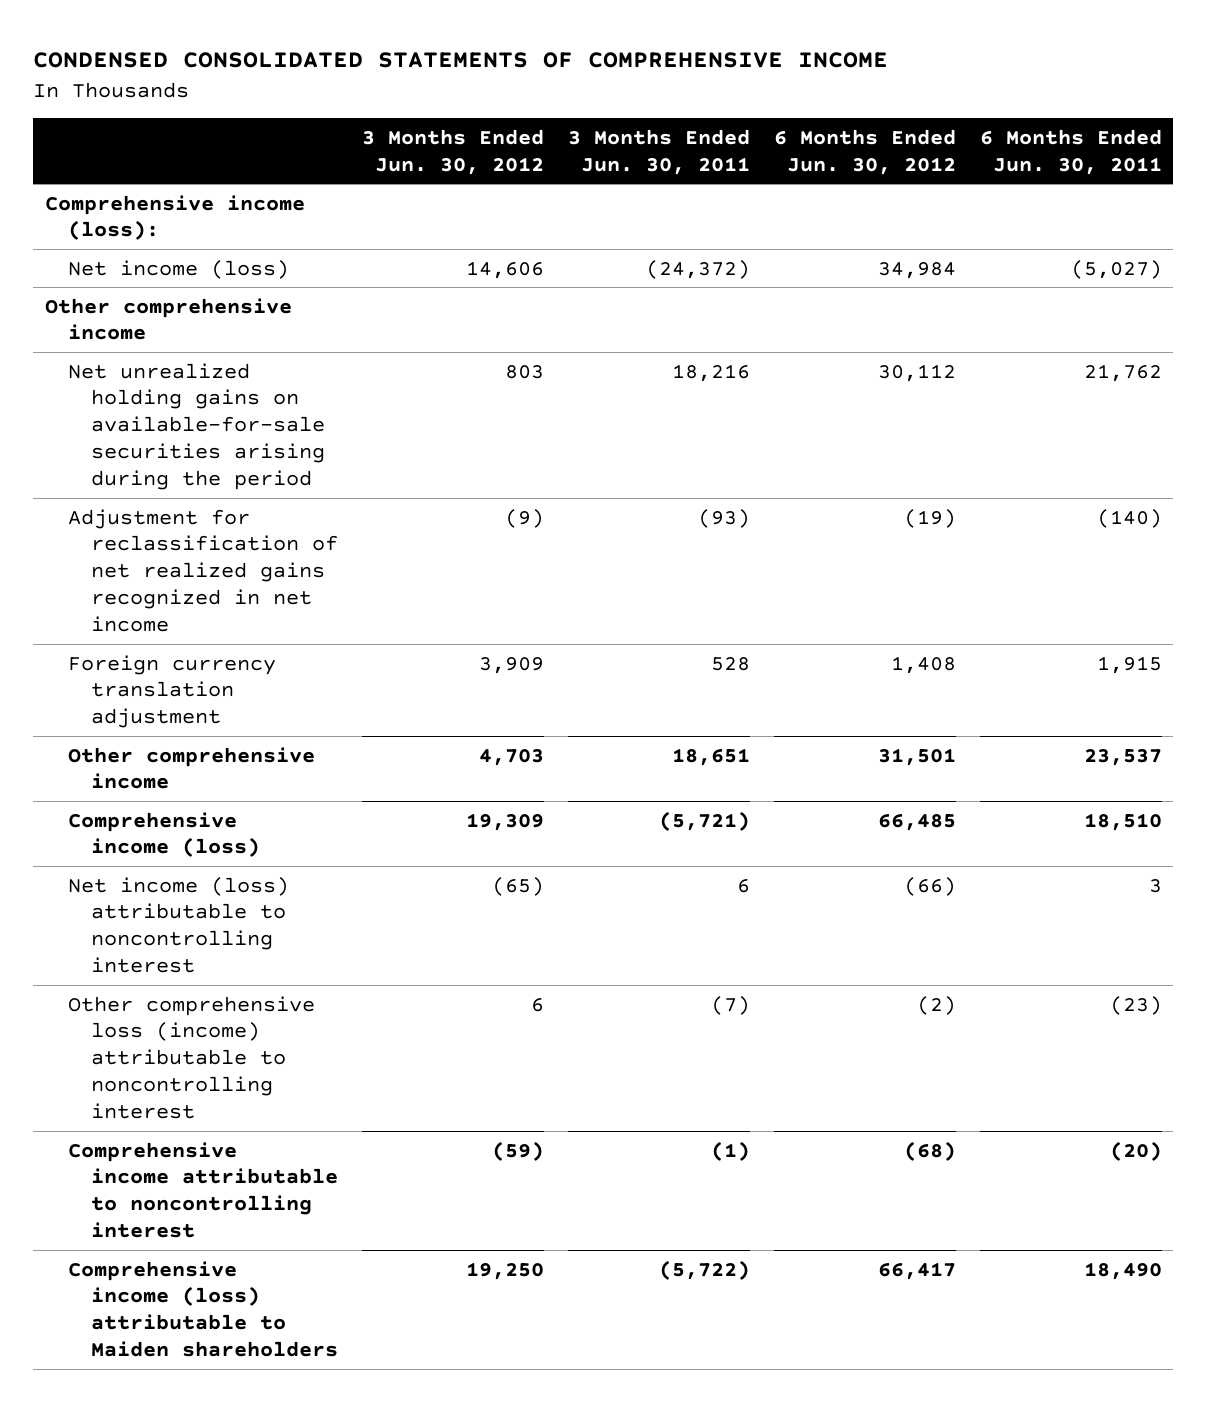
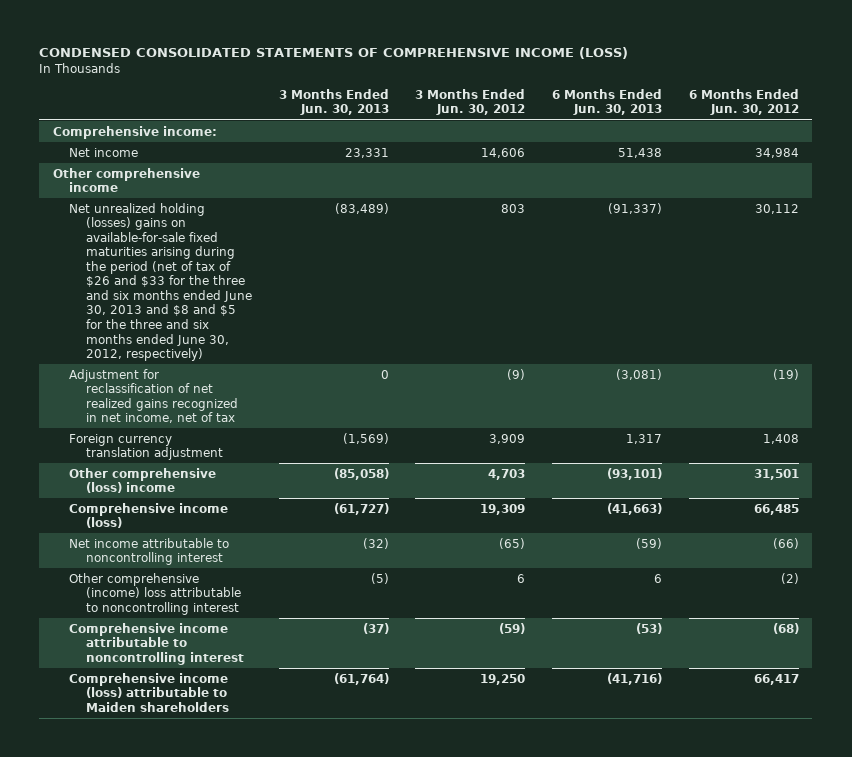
[33,52,889,69] CONDENSED CONSOLIDATED STATEMENTS OF COMPREHENSIVE INCOME -> [39,47,629,60] CONDENSED CONSOLIDATED STATEMENTS OF COMPREHENSIVE INCOME (LOSS)
[567,128,750,175] 3 Months Ended Jun. 30, 2011 -> none
[979,128,1162,175] 6 Months Ended Jun. 30, 2011 -> none
none -> [278,88,389,116] 3 Months Ended Jun. 30, 2013
none -> [552,88,663,116] 6 Months Ended Jun. 30, 2013
[45,194,306,241] Comprehensive income (loss): -> [52,125,217,139] Comprehensive income:
[68,259,290,279] Net income (loss) -> [69,147,139,157] Net income
[68,362,325,490] Net unrealized holding gains on available-for-sale securities arising during the period -> [69,202,252,362] Net unrealized holding (losses) gains on available-for-sale fixed maturities arising during the period (net of tax of $26 and $33 for the three and six months ended June 30, 2013 and $8 and $5 for the three and six months ended June 30, 2012, respectively)
[68,508,338,632] Adjustment for reclassification of net realized gains recognized in net income -> [69,368,238,424] Adjustment for reclassification of net realized gains recognized in net income, net of tax
[68,746,316,790] Other comprehensive income -> [69,467,217,494] Other comprehensive (loss) income
[68,876,290,973] Net income (loss) attributable to noncontrolling interest -> [69,537,230,566] Net income attributable to noncontrolling interest
[68,995,316,1119] Other comprehensive loss (income) attributable to noncontrolling interest -> [69,572,241,615] Other comprehensive (income) loss attributable to noncontrolling interest

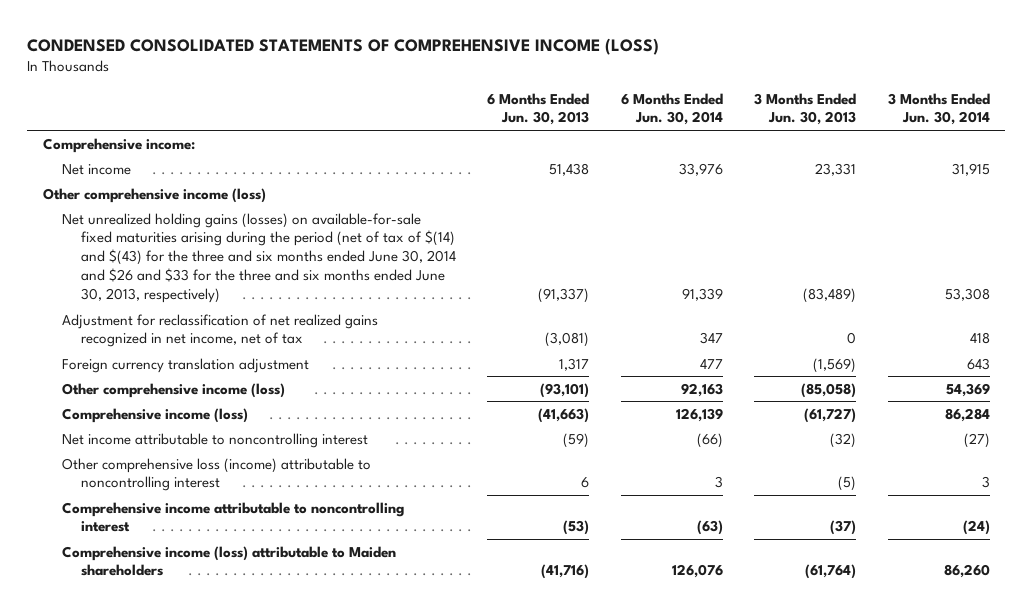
[415,88,526,116] 3 Months Ended Jun. 30, 2012 -> none
[688,88,799,116] 6 Months Ended Jun. 30, 2012 -> none
none -> [620,92,723,126] 6 Months Ended Jun. 30, 2014
none -> [887,92,990,126] 3 Months Ended Jun. 30, 2014
[52,167,200,193] Other comprehensive income -> [43,187,267,203] Other comprehensive income (loss)
[69,202,252,362] Net unrealized holding (losses) gains on available-for-sale fixed maturities arising during the period (net of tax of $26 and $33 for the three and six months ended June 30, 2013 and $8 and $5 for the three and six months ended June 30, 2012, respectively) -> [62,212,457,304] Net unrealized holding gains (losses) on available-for-sale fixed maturities arising during the period (net of tax of $(14) and $(43) for the three and six months ended June 30, 2014 and $26 and $33 for the three and six months ended June 30, 2013, respectively)
[69,467,217,494] Other comprehensive (loss) income -> [62,382,286,398] Other comprehensive income (loss)
[69,572,241,615] Other comprehensive (income) loss attributable to noncontrolling interest -> [62,457,372,492] Other comprehensive loss (income) attributable to noncontrolling interest

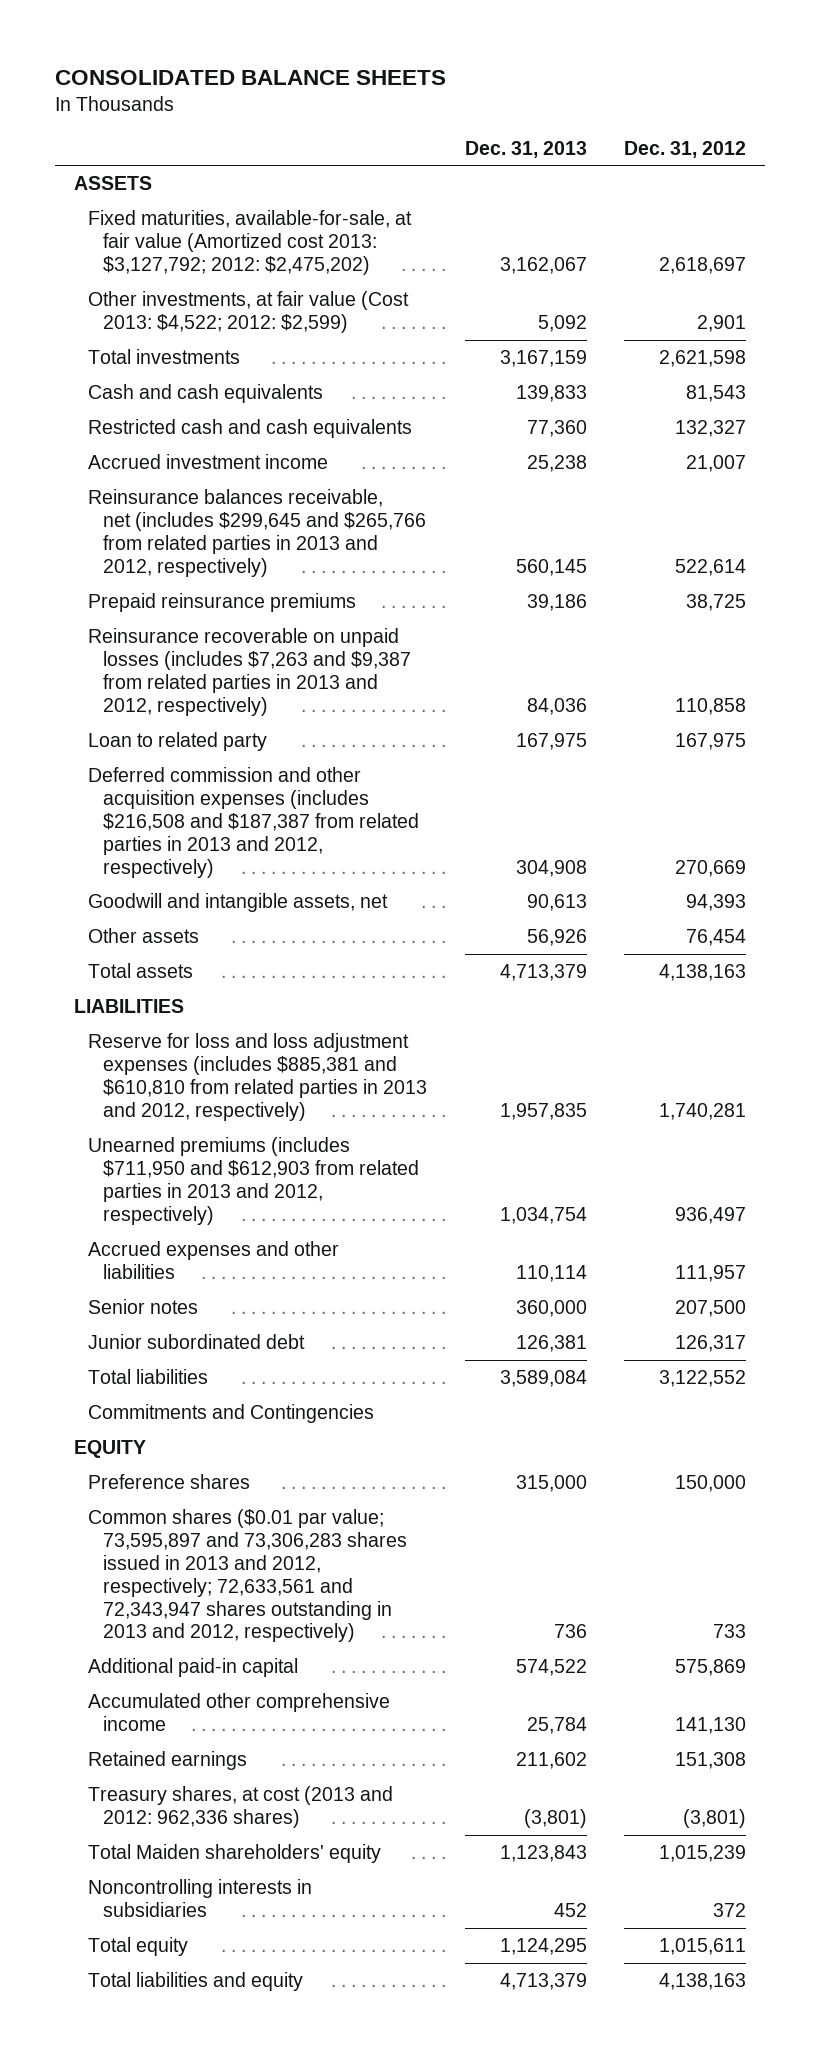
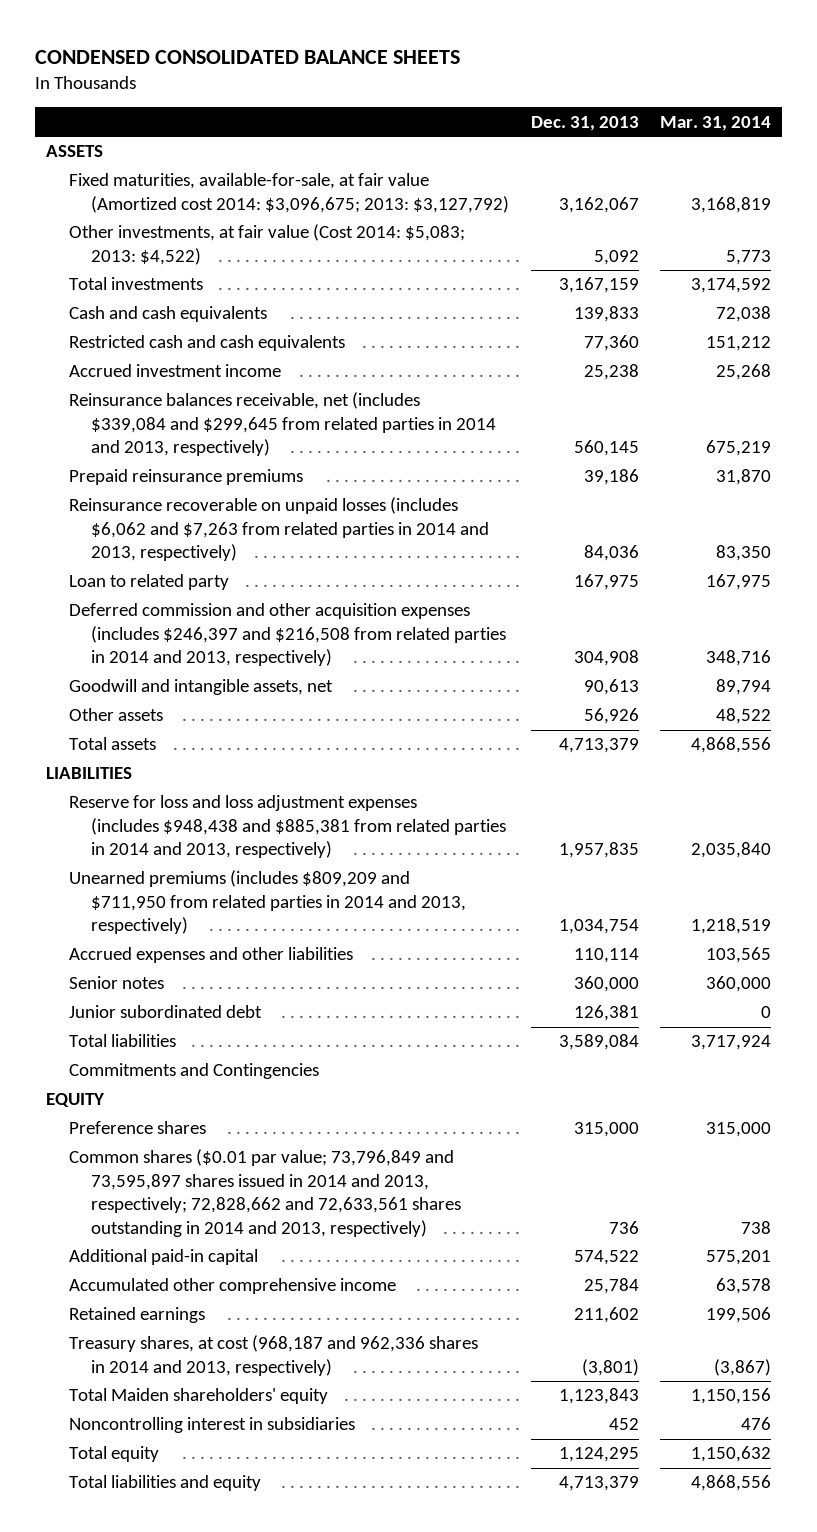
[54,69,446,85] CONSOLIDATED BALANCE SHEETS -> [35,49,461,64] CONDENSED CONSOLIDATED BALANCE SHEETS
[624,140,747,158] Dec. 31, 2012 -> none
none -> [660,115,772,131] Mar. 31, 2014
[88,210,413,275] Fixed maturities, available-for-sale, at fair value (Amortized cost 2013: $3,127,792; 2012: $2,475,202) -> [68,173,510,213] Fixed maturities, available-for-sale, at fair value (Amortized cost 2014: $3,096,675; 2013: $3,127,792)
[88,291,410,334] Other investments, at fair value (Cost 2013: $4,522; 2012: $2,599) -> [68,224,465,265] Other investments, at fair value (Cost 2014: $5,083; 2013: $4,522)
[88,489,426,577] Reinsurance balances receivable, net (includes $299,645 and $265,766 from related parties in 2013 and 2012, respectively) -> [68,392,497,457] Reinsurance balances receivable, net (includes $339,084 and $299,645 from related parties in 2014 and 2013, respectively)
[88,628,411,716] Reinsurance recoverable on unpaid losses (includes $7,263 and $9,387 from related parties in 2013 and 2012, respectively) -> [68,497,490,562] Reinsurance recoverable on unpaid losses (includes $6,062 and $7,263 from related parties in 2014 and 2013, respectively)
[88,767,419,878] Deferred commission and other acquisition expenses (includes $216,508 and $187,387 from related parties in 2013 and 2012, respectively) -> [68,603,507,667] Deferred commission and other acquisition expenses (includes $246,397 and $216,508 from related parties in 2014 and 2013, respectively)
[88,1033,427,1121] Reserve for loss and loss adjustment expenses (includes $885,381 and $610,810 from related parties in 2013 and 2012, respectively) -> [68,795,507,859] Reserve for loss and loss adjustment expenses (includes $948,438 and $885,381 from related parties in 2014 and 2013, respectively)
[88,1137,419,1225] Unearned premiums (includes $711,950 and $612,903 from related parties in 2013 and 2012, respectively) -> [68,870,467,935] Unearned premiums (includes $809,209 and $711,950 from related parties in 2014 and 2013, respectively)
[88,1509,407,1643] Common shares ($0.01 par value; 73,595,897 and 73,306,283 shares issued in 2013 and 2012, respectively; 72,633,561 and 72,343,947 shares outstanding in 2013 and 2012, respectively) -> [68,1149,462,1237] Common shares ($0.01 par value; 73,796,849 and 73,595,897 shares issued in 2014 and 2013, respectively; 72,828,662 and 72,633,561 shares outstanding in 2014 and 2013, respectively)
[88,1786,394,1829] Treasury shares, at cost (2013 and 2012: 962,336 shares) -> [68,1335,478,1376] Treasury shares, at cost (968,187 and 962,336 shares in 2014 and 2013, respectively)
[88,1879,313,1918] Noncontrolling interests in subsidiaries -> [68,1417,355,1434] Noncontrolling interest in subsidiaries

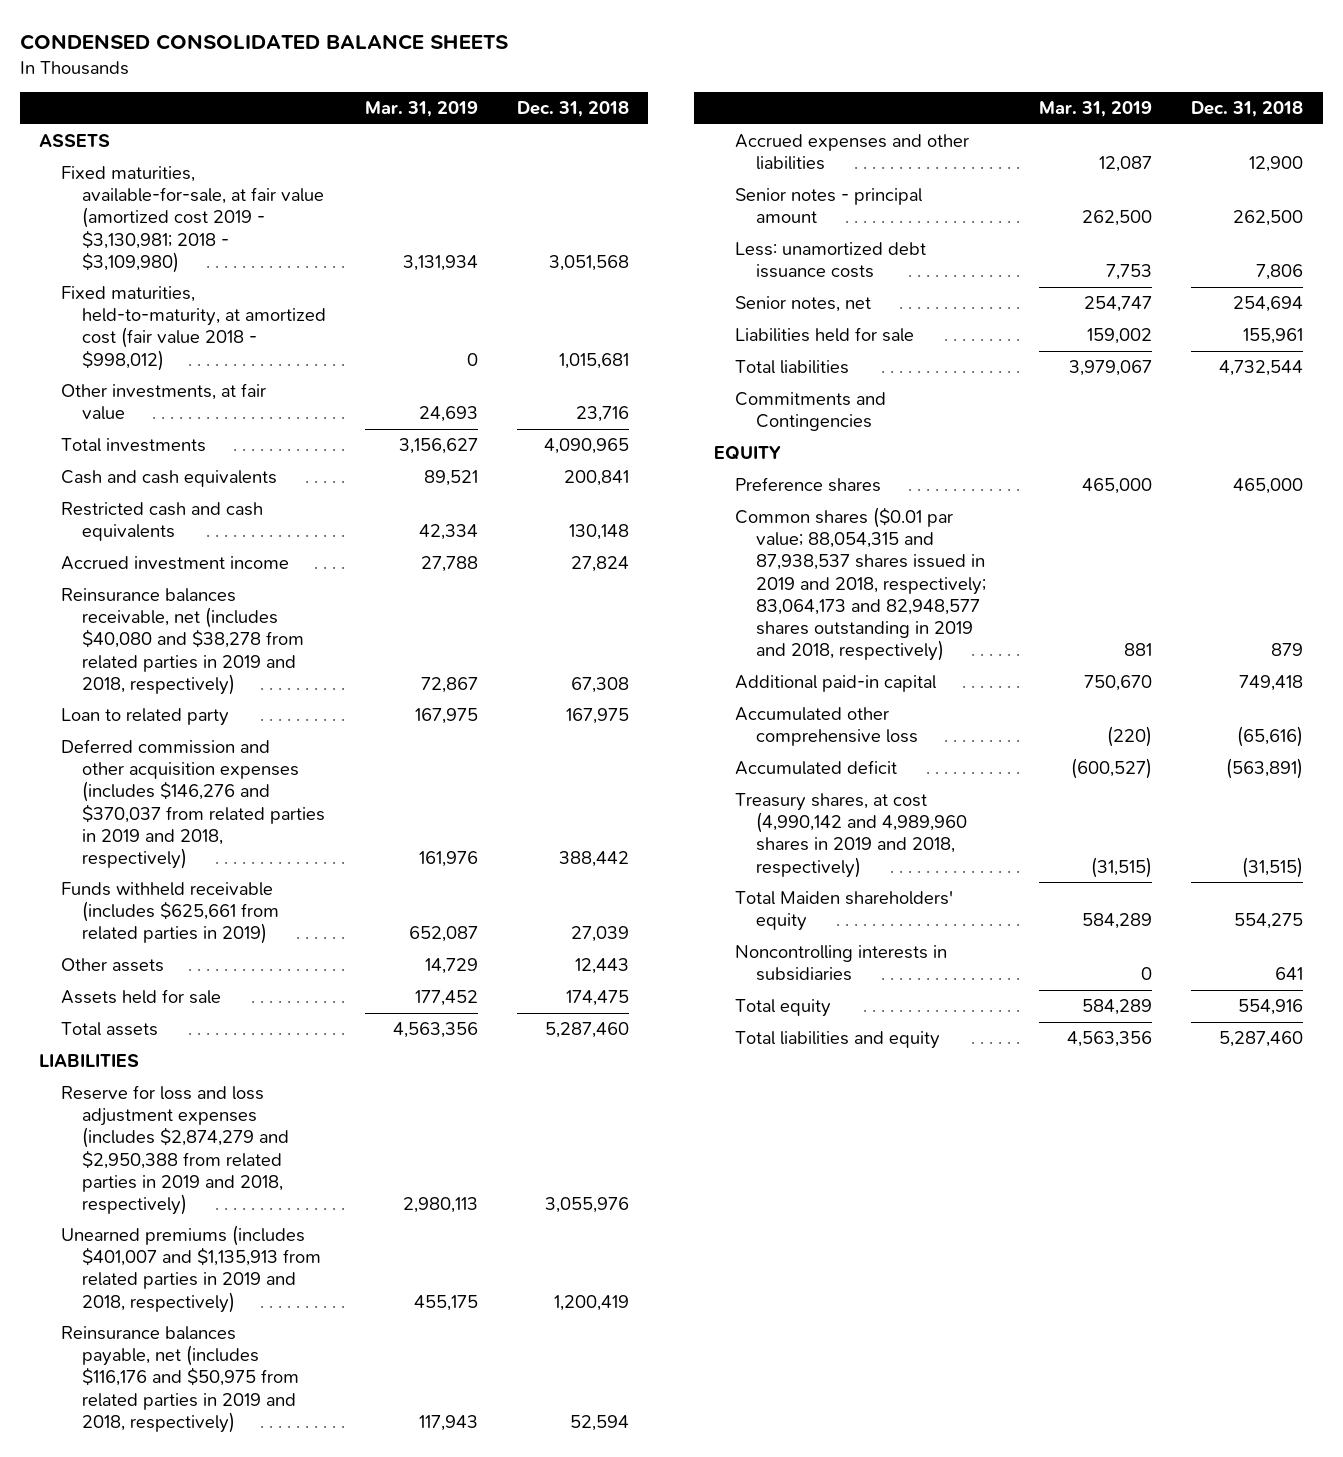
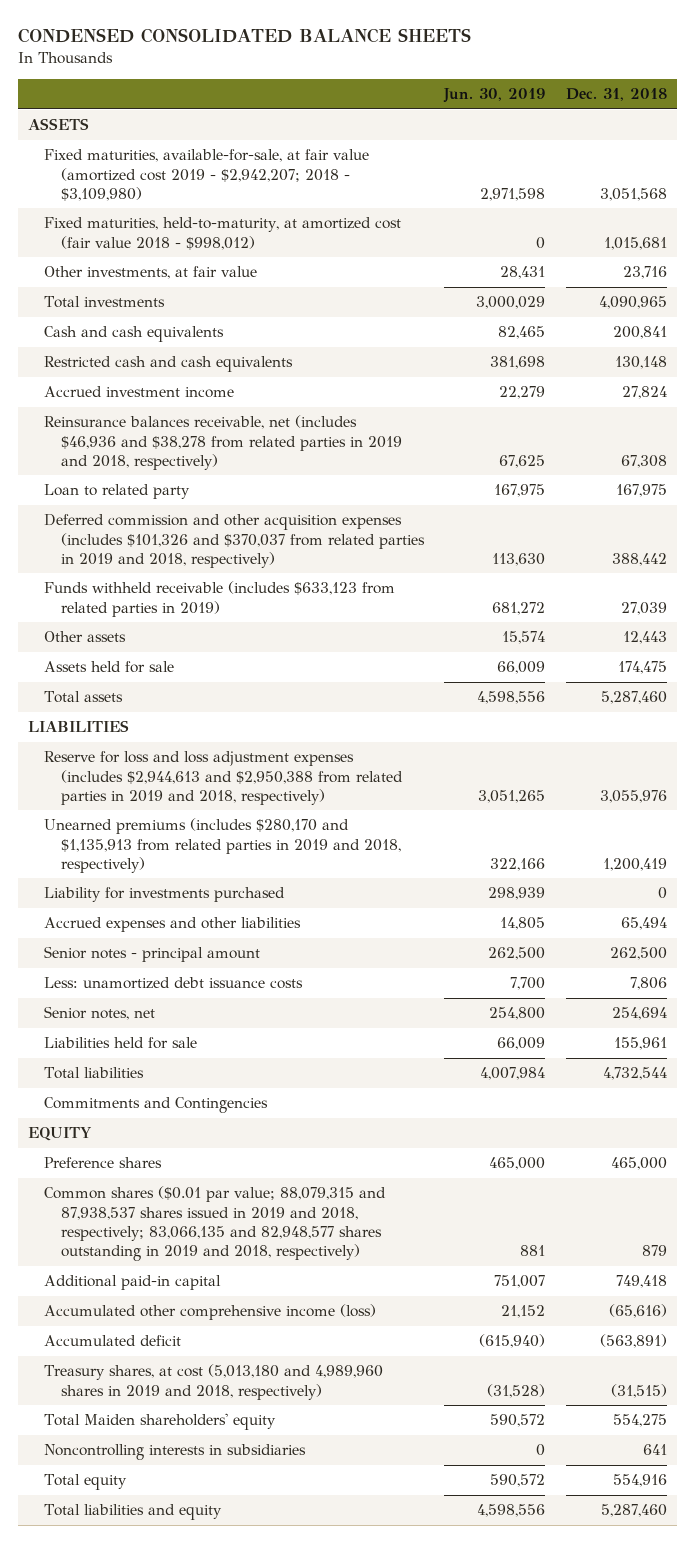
[364,101,478,118] Mar. 31, 2019 -> none
none -> [443,88,546,104] Jun. 30, 2019
[60,166,324,273] Fixed maturities, available-for-sale, at fair value (amortized cost 2019 - $3,130,981; 2018 - $3,109,980) -> [44,149,370,202] Fixed maturities, available-for-sale, at fair value (amortized cost 2019 - $2,942,207; 2018 - $3,109,980)
[60,588,304,695] Reinsurance balances receivable, net (includes $40,080 and $38,278 from related parties in 2019 and 2018, respectively) -> [44,415,402,471] Reinsurance balances receivable, net (includes $46,936 and $38,278 from related parties in 2019 and 2018, respectively)
[60,739,325,869] Deferred commission and other acquisition expenses (includes $146,276 and $370,037 from related parties in 2019 and 2018, respectively) -> [44,514,425,569] Deferred commission and other acquisition expenses (includes $101,326 and $370,037 from related parties in 2019 and 2018, respectively)
[60,882,279,945] Funds withheld receivable (includes $625,661 from related parties in 2019) -> [44,581,396,617] Funds withheld receivable (includes $633,123 from related parties in 2019)
[60,1326,299,1433] Reinsurance balances payable, net (includes $116,176 and $50,975 from related parties in 2019 and 2018, respectively) -> none
[60,1085,289,1215] Reserve for loss and loss adjustment expenses (includes $2,874,279 and $2,950,388 from related parties in 2019 and 2018, respectively) -> [44,751,403,806] Reserve for loss and loss adjustment expenses (includes $2,944,613 and $2,950,388 from related parties in 2019 and 2018, respectively)
[60,1225,321,1313] Unearned premiums (includes $401,007 and $1,135,913 from related parties in 2019 and 2018, respectively) -> [44,818,401,874] Unearned premiums (includes $280,170 and $1,135,913 from related parties in 2019 and 2018, respectively)
none -> [44,887,286,903] Liability for investments purchased
[1249,156,1304,173] 12,900 -> [620,917,667,931] 65,494
[735,507,987,661] Common shares ($0.01 par value; 88,054,315 and 87,938,537 shares issued in 2019 and 2018, respectively; 83,064,173 and 82,948,577 shares outstanding in 2019 and 2018, respectively) -> [44,1186,387,1262] Common shares ($0.01 par value; 88,079,315 and 87,938,537 shares issued in 2019 and 2018, respectively; 83,066,135 and 82,948,577 shares outstanding in 2019 and 2018, respectively)
[735,707,919,747] Accumulated other comprehensive loss -> [44,1304,377,1321] Accumulated other comprehensive income (loss)
[735,793,968,878] Treasury shares, at cost (4,990,142 and 4,989,960 shares in 2019 and 2018, respectively) -> [44,1364,384,1400] Treasury shares, at cost (5,013,180 and 4,989,960 shares in 2019 and 2018, respectively)

